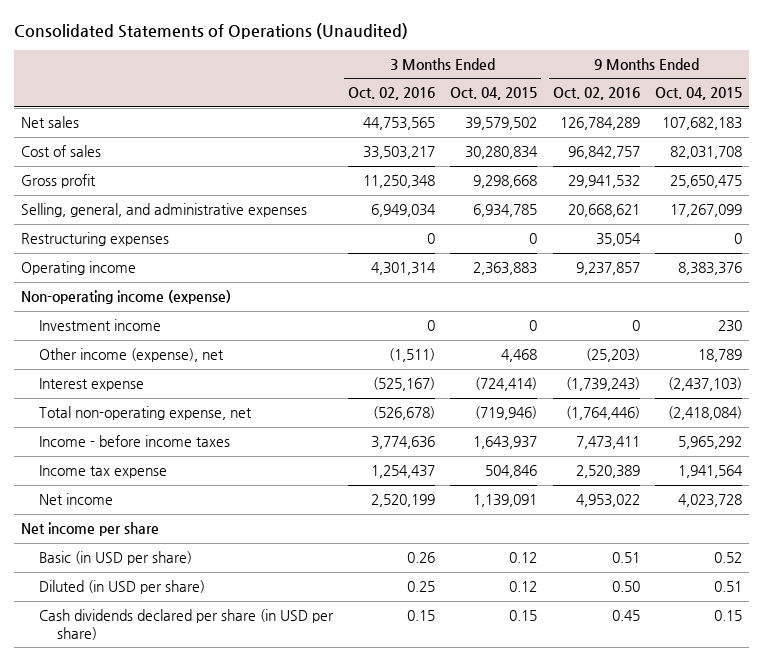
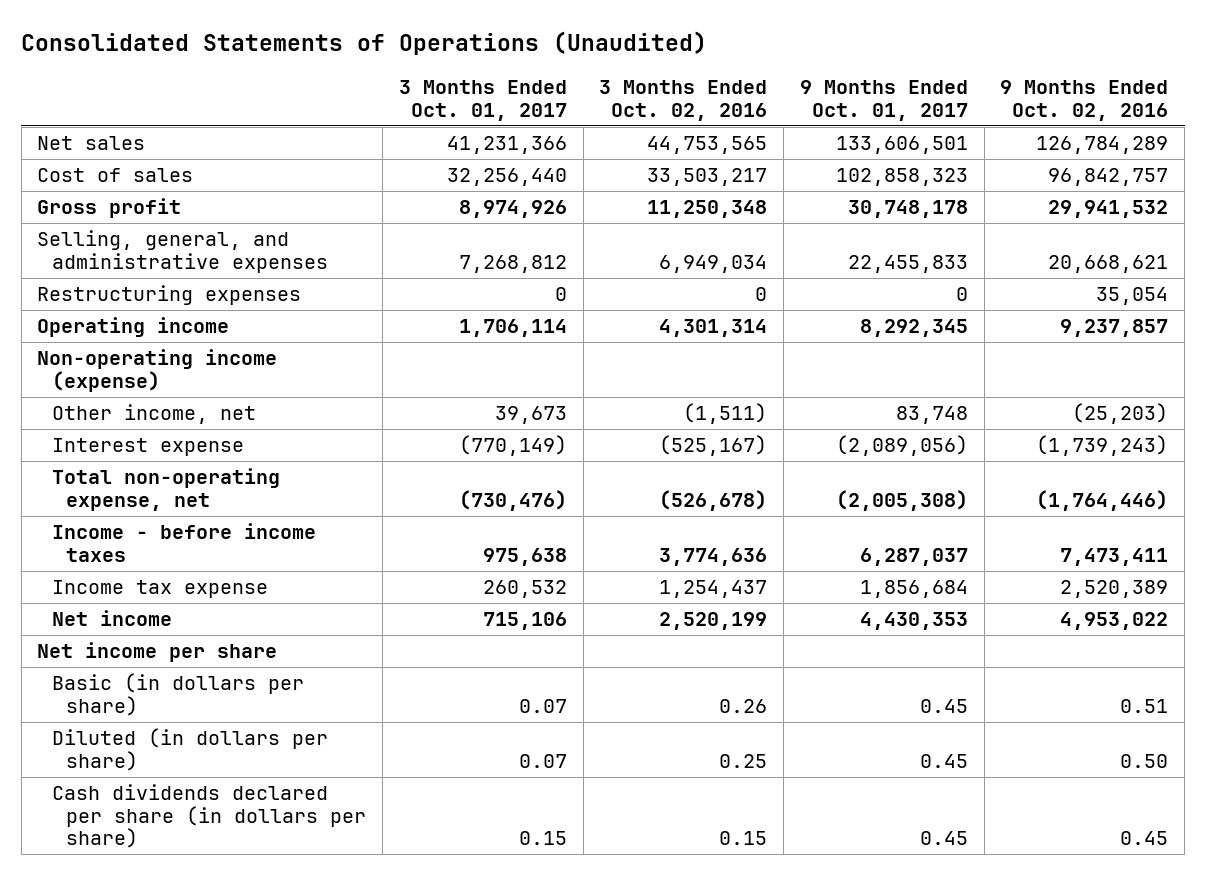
[450,87,538,101] Oct. 04, 2015 -> none
[654,87,742,101] Oct. 04, 2015 -> none
none -> [398,80,567,121] 3 Months Ended Oct. 01, 2017
none -> [799,80,968,121] 9 Months Ended Oct. 01, 2017
[38,319,161,332] Investment income -> none
[38,348,224,363] Other income (expense), net -> [51,404,256,425] Other income, net
[38,551,192,566] Basic (in USD per share) -> [51,673,304,716] Basic (in dollars per share)
[38,580,205,595] Diluted (in USD per share) -> [51,728,328,771] Diluted (in dollars per share)
[38,609,334,641] Cash dividends declared per share (in USD per share) -> [51,784,367,849] Cash dividends declared per share (in dollars per share)

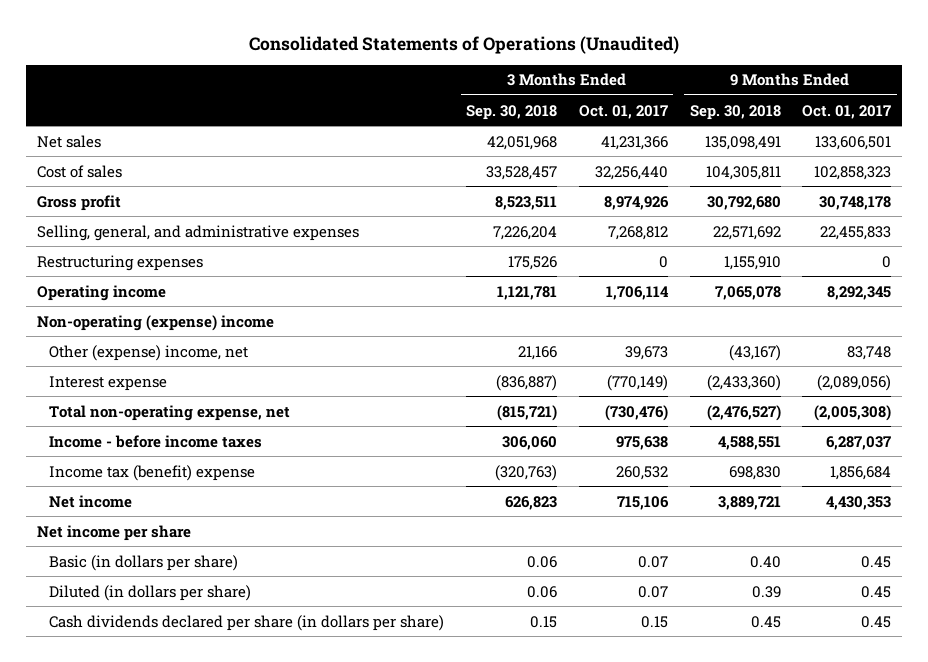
[599,80,768,121] 3 Months Ended Oct. 02, 2016 -> none
[1000,80,1169,121] 9 Months Ended Oct. 02, 2016 -> none
none -> [466,104,558,120] Sep. 30, 2018
none -> [689,104,781,120] Sep. 30, 2018
[37,349,278,392] Non-operating income (expense) -> [36,314,274,331] Non-operating (expense) income
[51,404,256,425] Other income, net -> [49,344,249,361] Other (expense) income, net
[51,580,268,599] Income tax expense -> [49,464,256,481] Income tax (benefit) expense

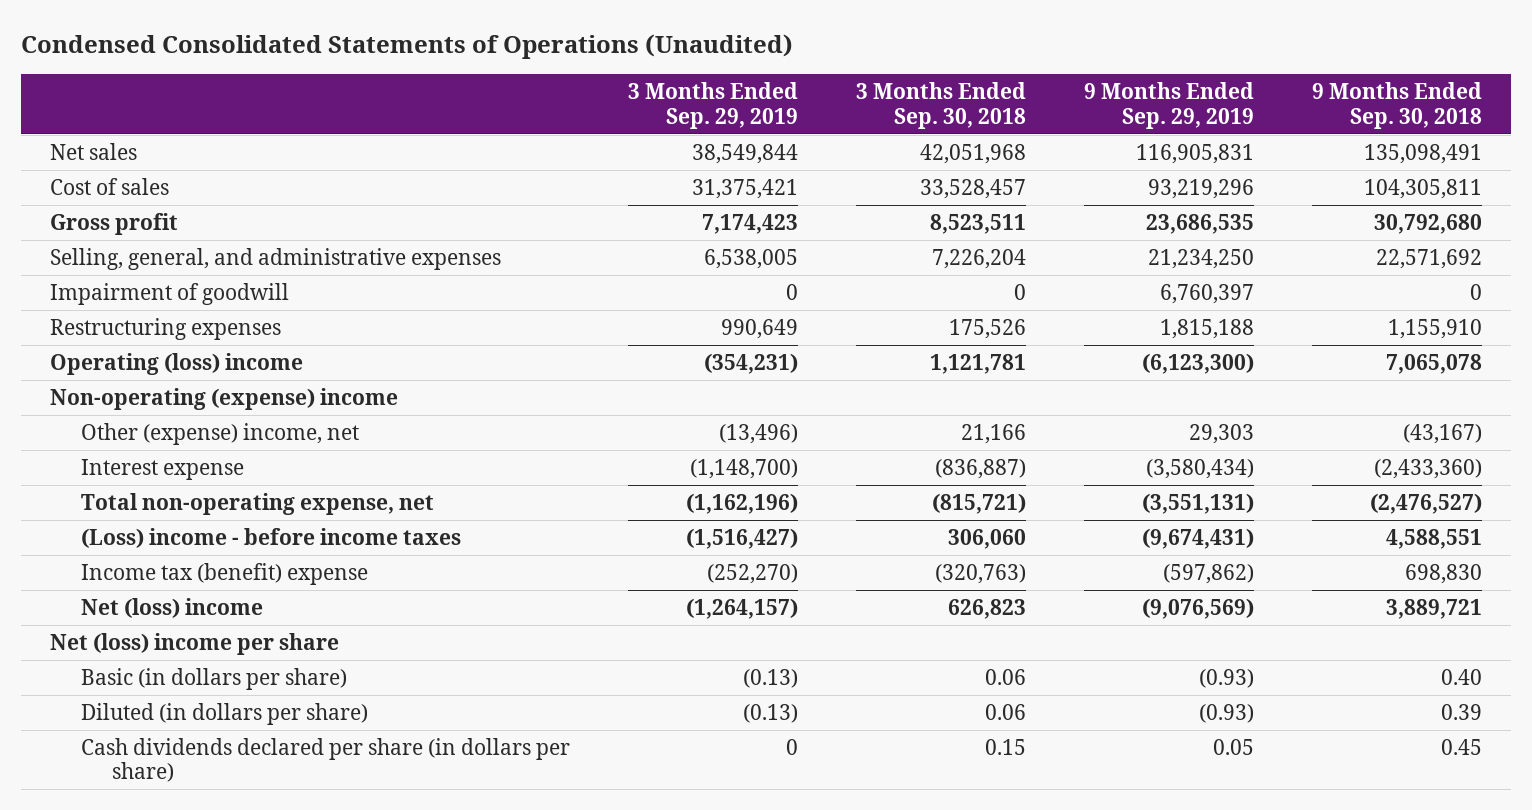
[249,35,680,54] Consolidated Statements of Operations (Unaudited) -> [21,34,794,60] Condensed Consolidated Statements of Operations (Unaudited)
[578,104,668,119] Oct. 01, 2017 -> none
[802,104,892,119] Oct. 01, 2017 -> none
none -> [627,82,798,129] 3 Months Ended Sep. 29, 2019
none -> [1083,82,1254,129] 9 Months Ended Sep. 29, 2019
none -> [50,282,290,305] Impairment of goodwill
[36,284,166,301] Operating income -> [50,352,304,375] Operating (loss) income
[49,434,263,448] Income - before income taxes -> [80,527,461,548] (Loss) income - before income taxes
[49,494,133,508] Net income -> [80,597,263,618] Net (loss) income
[36,524,191,541] Net income per share -> [50,632,340,655] Net (loss) income per share

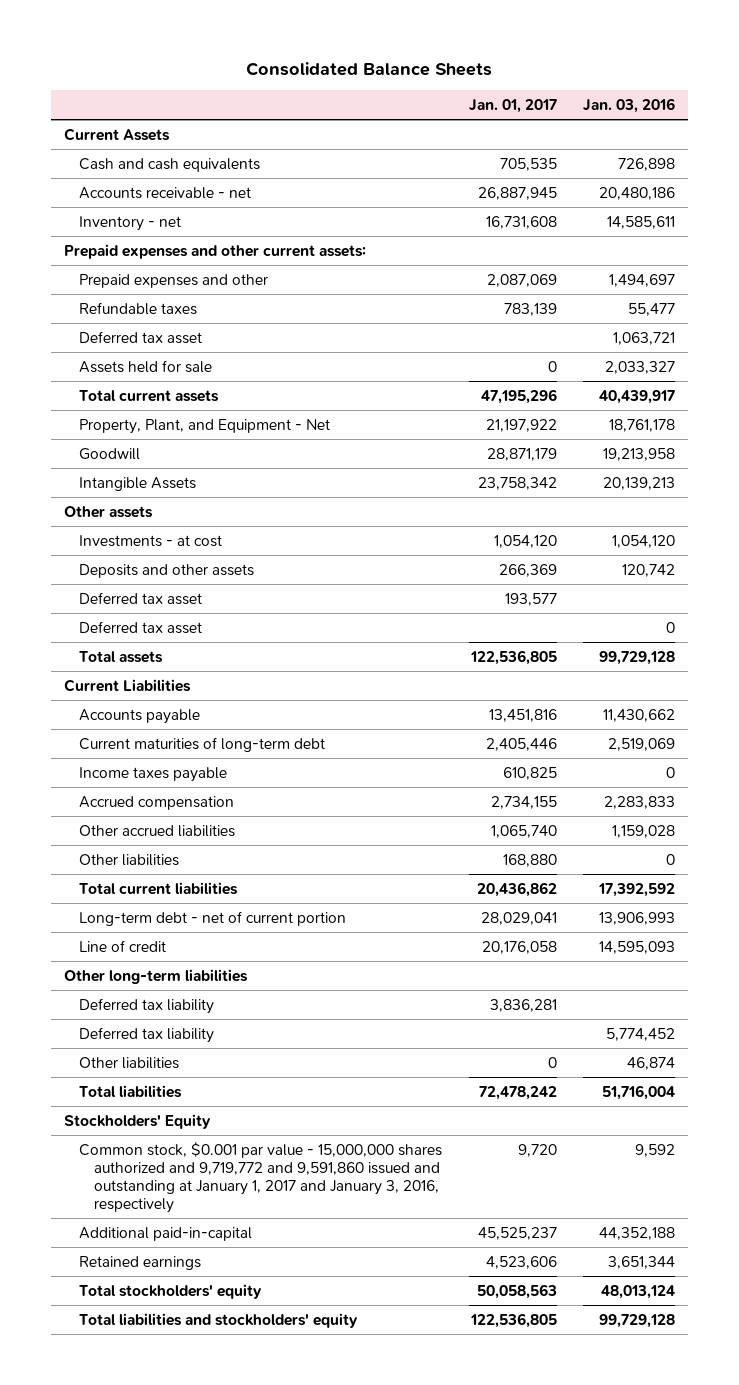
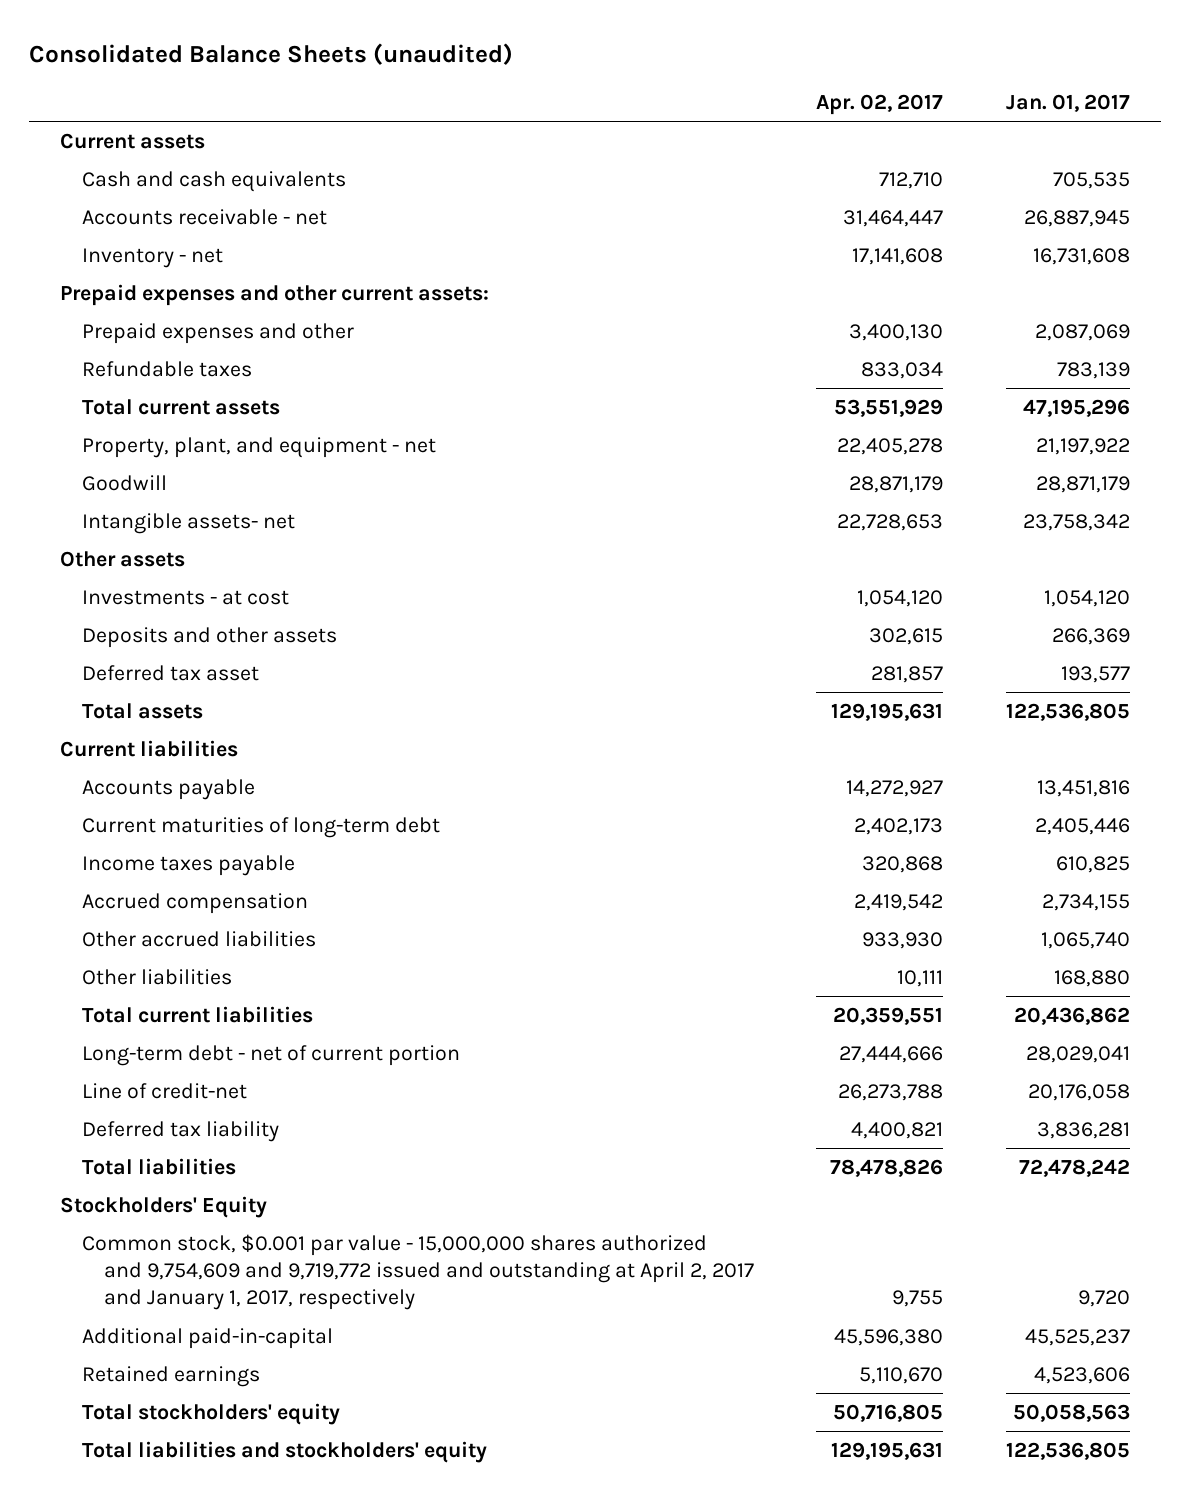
[246,61,493,76] Consolidated Balance Sheets -> [29,43,514,66] Consolidated Balance Sheets (unaudited)
[583,97,676,113] Jan. 03, 2016 -> none
none -> [816,94,944,116] Apr. 02, 2017
[63,127,170,141] Current Assets -> [60,132,206,149] Current assets
[79,330,203,344] Deferred tax asset -> none
[79,359,213,373] Assets held for sale -> none
[79,418,331,434] Property, Plant, and Equipment - Net -> [82,436,437,458] Property, plant, and equipment - net
[79,476,197,491] Intangible Assets -> [82,512,296,534] Intangible assets- net
[79,620,203,634] Deferred tax asset -> none
[63,678,191,692] Current Liabilities -> [60,739,239,757] Current liabilities
[63,968,248,984] Other long-term liabilities -> none
[79,939,167,952] Line of credit -> [82,1082,248,1099] Line of credit-net
[79,1026,215,1043] Deferred tax liability -> none
[79,1056,180,1069] Other liabilities -> none
[79,1141,443,1214] Common stock, $0.001 par value - 15,000,000 shares authorized and 9,719,772 and 9,591,860 issued and outstanding at January 1, 2017 and January 3, 2016, respectively -> [82,1233,755,1311] Common stock, $0.001 par value - 15,000,000 shares authorized and 9,754,609 and 9,719,772 issued and outstanding at April 2, 2017 and January 1, 2017, respectively

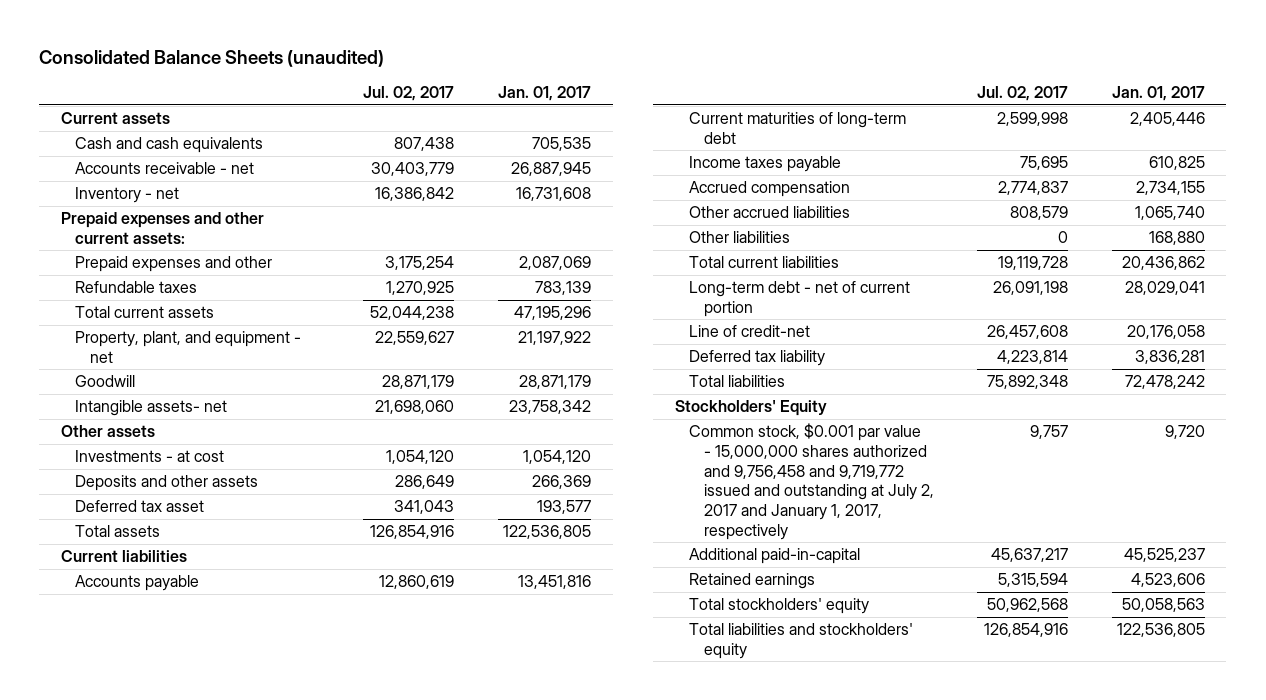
[816,94,944,116] Apr. 02, 2017 -> none
none -> [363,86,455,102] Jul. 02, 2017
[82,1233,755,1311] Common stock, $0.001 par value - 15,000,000 shares authorized and 9,754,609 and 9,719,772 issued and outstanding at April 2, 2017 and January 1, 2017, respectively -> [689,423,934,540] Common stock, $0.001 par value - 15,000,000 shares authorized and 9,756,458 and 9,719,772 issued and outstanding at July 2, 2017 and January 1, 2017, respectively

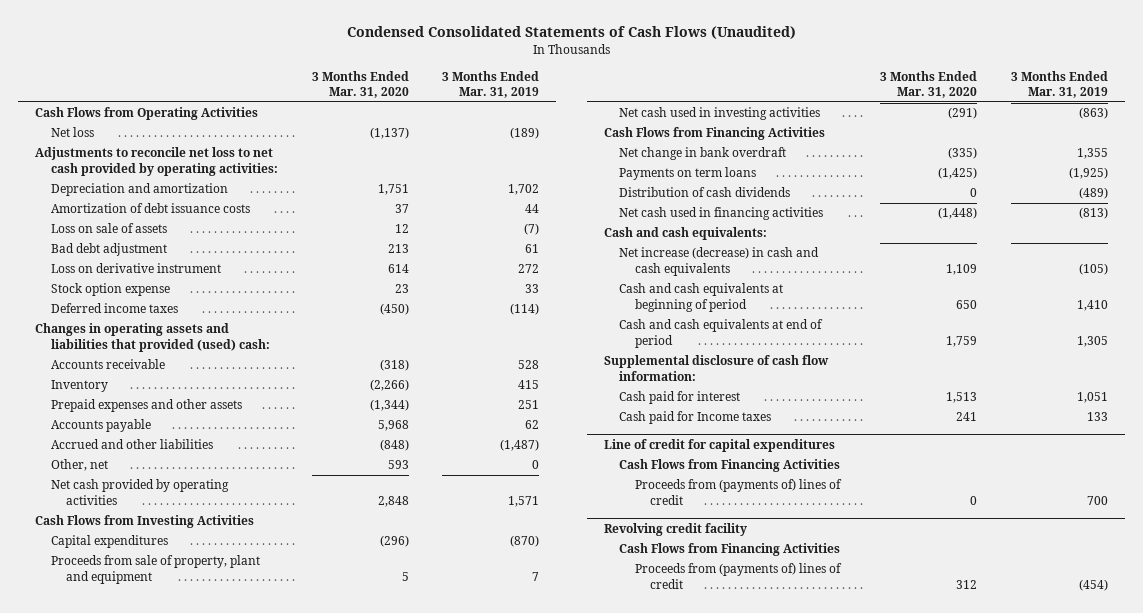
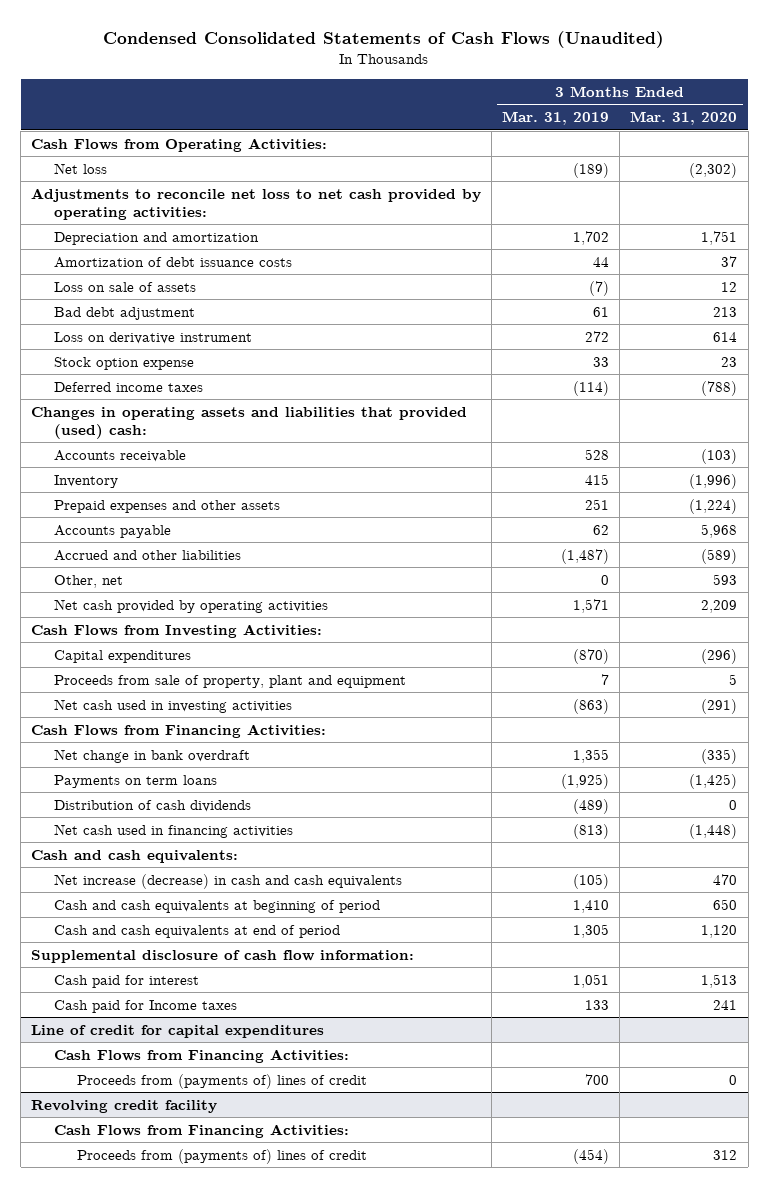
[35,107,259,121] Cash Flows from Operating Activities -> [31,137,328,152] Cash Flows from Operating Activities:
[369,127,409,140] (1,137) -> [689,162,738,178] (2,302)
[379,303,409,316] (450) -> [701,380,738,396] (788)
[379,359,409,372] (318) -> [701,448,738,464] (103)
[369,379,409,392] (2,266) -> [689,473,738,489] (1,996)
[369,399,409,412] (1,344) -> [689,498,738,514] (1,224)
[379,439,409,452] (848) -> [701,548,738,564] (589)
[377,496,409,508] 2,848 -> [701,599,738,613] 2,209
[35,515,255,529] Cash Flows from Investing Activities -> [31,623,323,638] Cash Flows from Investing Activities:
[603,127,825,141] Cash Flows from Financing Activities -> [31,723,327,738] Cash Flows from Financing Activities:
[946,264,978,276] 1,109 -> [713,873,738,885] 470
[946,336,978,348] 1,759 -> [701,924,738,938] 1,120
[619,459,841,473] Cash Flows from Financing Activities -> [54,1048,350,1063] Cash Flows from Financing Activities:
[619,543,841,557] Cash Flows from Financing Activities -> [54,1123,350,1138] Cash Flows from Financing Activities:

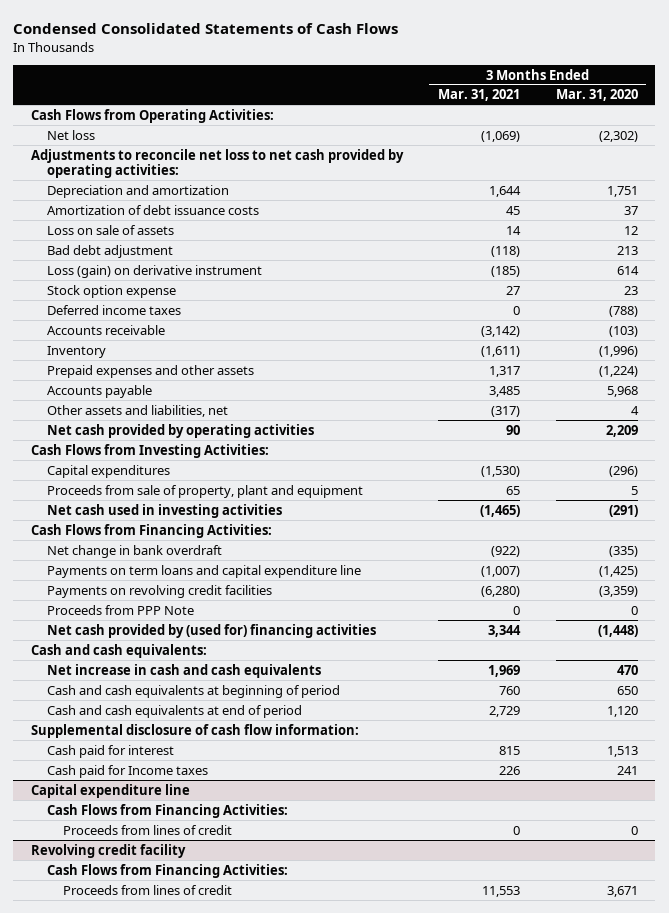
[103,30,665,48] Condensed Consolidated Statements of Cash Flows (Unaudited) -> [13,22,399,34] Condensed Consolidated Statements of Cash Flows
[502,111,610,126] Mar. 31, 2019 -> none
none -> [438,89,521,102] Mar. 31, 2021
[54,331,253,344] Loss on derivative instrument -> [47,264,263,278] Loss (gain) on derivative instrument
[31,406,468,439] Changes in operating assets and liabilities that provided (used) cash: -> none
[54,549,242,561] Accrued and other liabilities -> none
[54,574,124,588] Other, net -> [47,404,229,417] Other assets and liabilities, net
[713,573,738,585] 593 -> [630,405,639,415] 4
[54,799,252,812] Distribution of cash dividends -> none
[54,774,218,788] Payments on term loans -> [47,564,362,578] Payments on term loans and capital expenditure line
none -> [47,584,273,598] Payments on revolving credit facilities
none -> [47,604,195,615] Proceeds from PPP Note
[54,823,294,838] Net cash used in financing activities -> [47,623,377,638] Net cash provided by (used for) financing activities
[54,873,403,889] Net increase (decrease) in cash and cash equivalents -> [47,663,322,678] Net increase in cash and cash equivalents
[31,1024,325,1038] Line of credit for capital expenditures -> [30,783,190,798] Capital expenditure line
[76,1073,367,1089] Proceeds from (payments of) lines of credit -> [63,824,233,835] Proceeds from lines of credit
[76,1148,367,1164] Proceeds from (payments of) lines of credit -> [63,884,233,895] Proceeds from lines of credit
[713,1149,738,1160] 312 -> [606,885,638,897] 3,671

